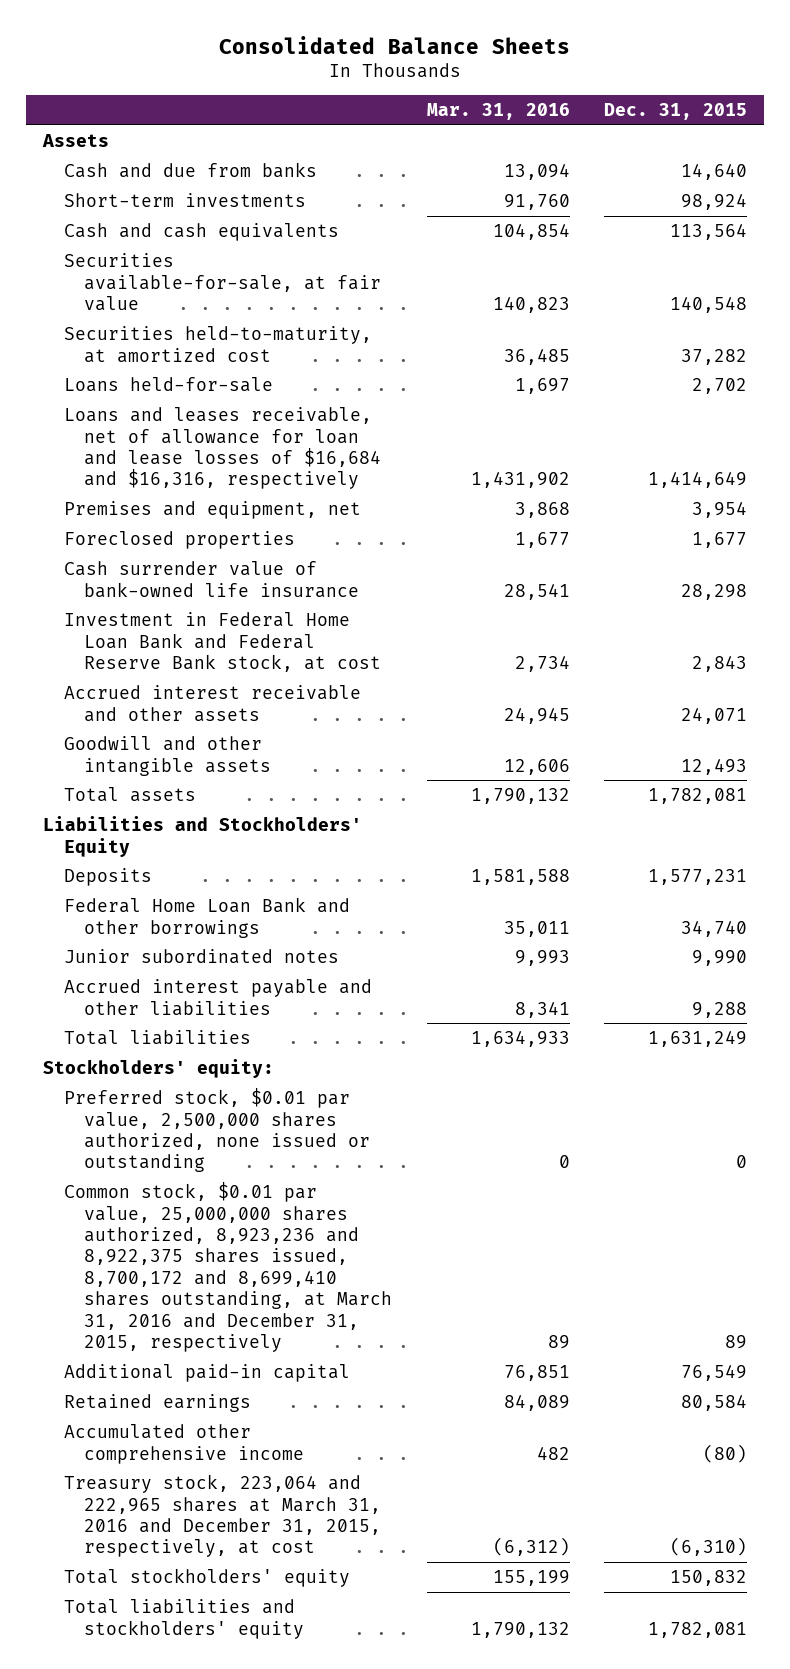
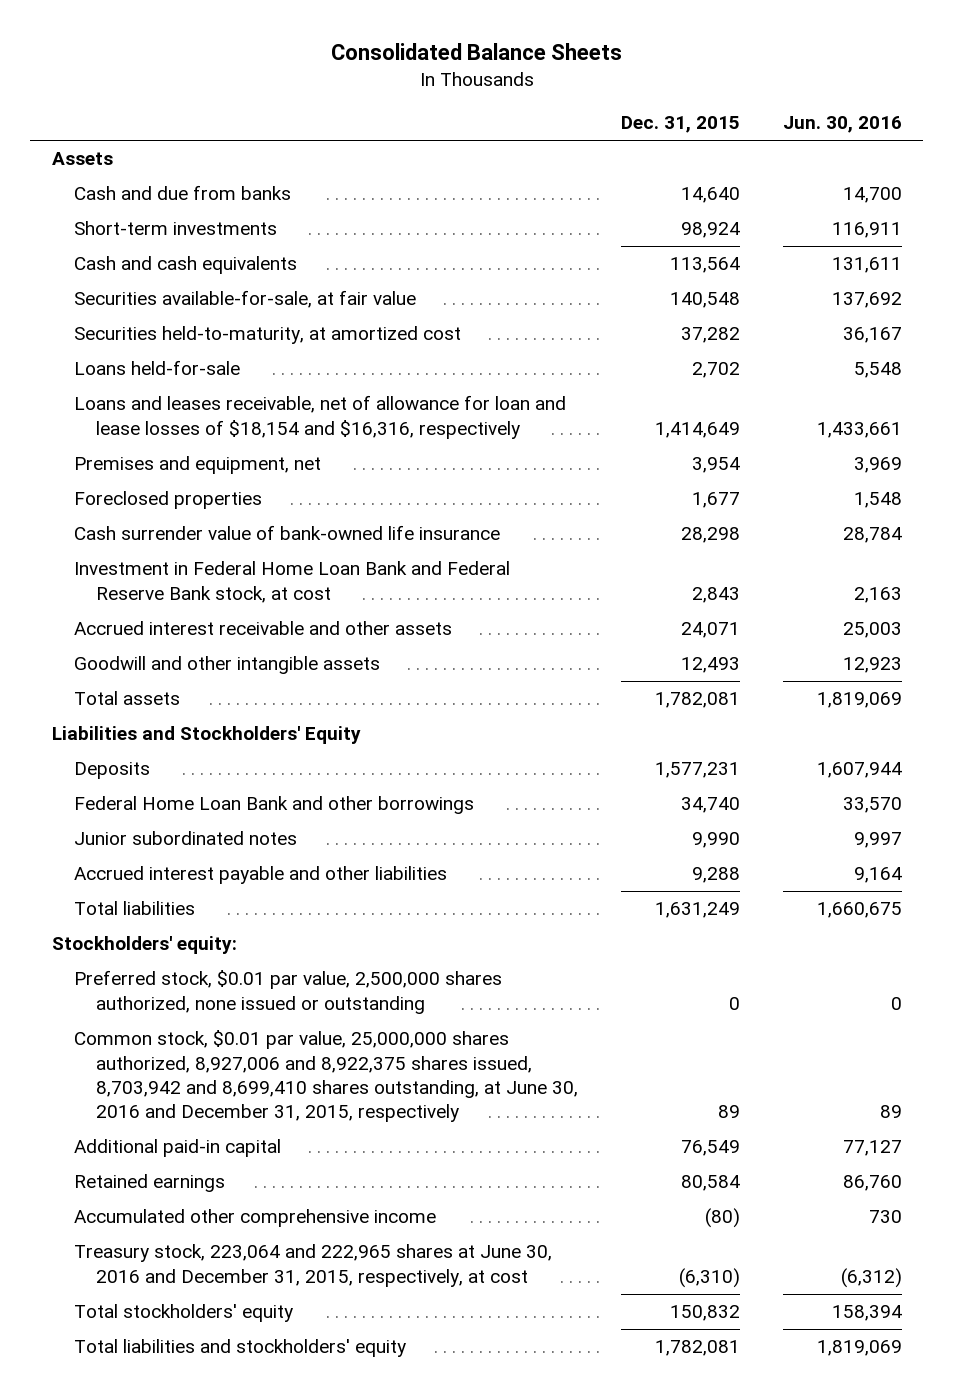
[426,103,570,121] Mar. 31, 2016 -> none
none -> [782,116,902,134] Jun. 30, 2016
[63,407,382,490] Loans and leases receivable, net of allowance for loan and lease losses of $16,684 and $16,316, respectively -> [73,395,566,439] Loans and leases receivable, net of allowance for loan and lease losses of $18,154 and $16,316, respectively
[63,1182,393,1353] Common stock, $0.01 par value, 25,000,000 shares authorized, 8,923,236 and 8,922,375 shares issued, 8,700,172 and 8,699,410 shares outstanding, at March 31, 2016 and December 31, 2015, respectively -> [73,1030,579,1122] Common stock, $0.01 par value, 25,000,000 shares authorized, 8,927,006 and 8,922,375 shares issued, 8,703,942 and 8,699,410 shares outstanding, at June 30, 2016 and December 31, 2015, respectively
[63,1474,382,1558] Treasury stock, 223,064 and 222,965 shares at March 31, 2016 and December 31, 2015, respectively, at cost -> [73,1244,552,1287] Treasury stock, 223,064 and 222,965 shares at June 30, 2016 and December 31, 2015, respectively, at cost

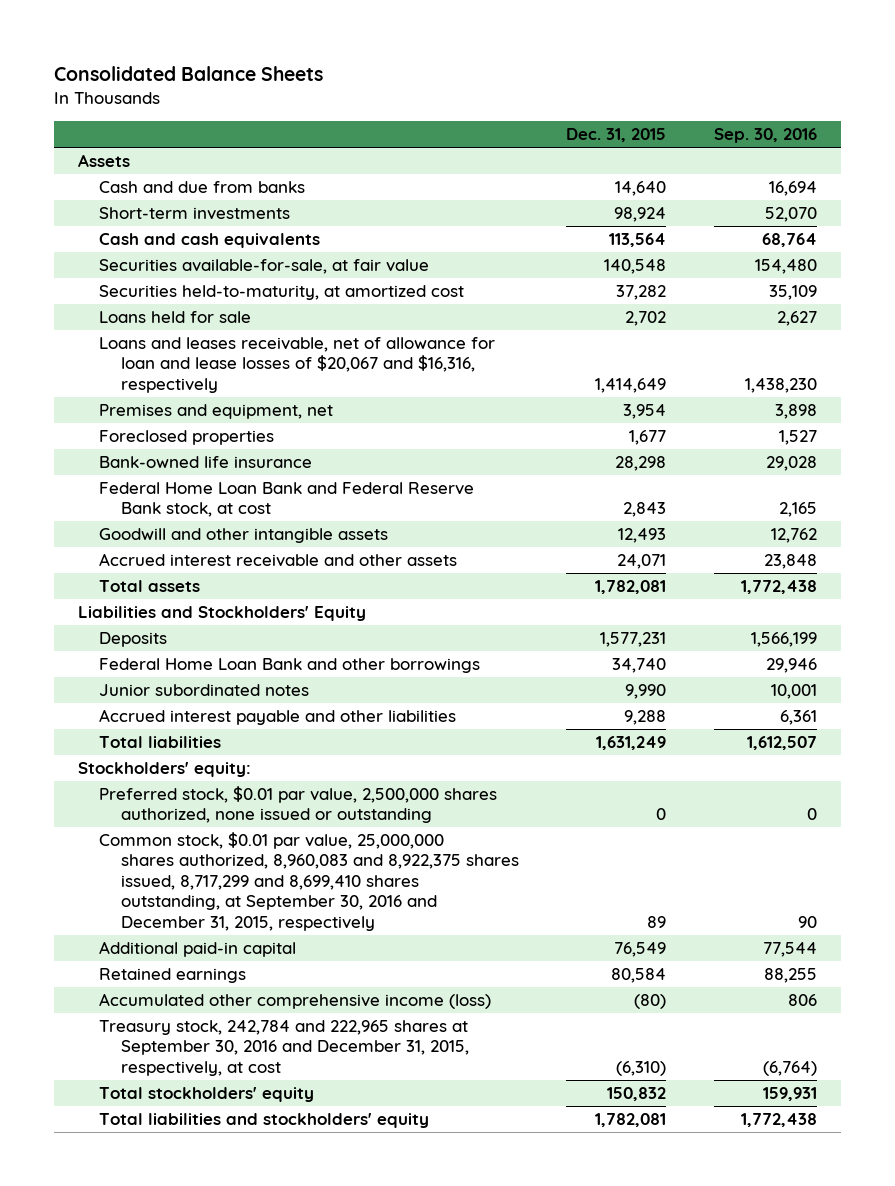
[782,116,902,134] Jun. 30, 2016 -> none
none -> [713,128,817,144] Sep. 30, 2016
[73,360,240,376] Loans held-for-sale -> [99,311,252,324] Loans held for sale
[73,395,566,439] Loans and leases receivable, net of allowance for loan and lease losses of $18,154 and $16,316, respectively -> [99,337,496,393] Loans and leases receivable, net of allowance for loan and lease losses of $20,067 and $16,316, respectively
[73,525,500,541] Cash surrender value of bank-owned life insurance -> [99,456,313,469] Bank-owned life insurance
[73,561,510,603] Investment in Federal Home Loan Bank and Federal Reserve Bank stock, at cost -> [99,482,475,518] Federal Home Loan Bank and Federal Reserve Bank stock, at cost
[73,621,452,636] Accrued interest receivable and other assets -> [99,553,458,568] Accrued interest receivable and other assets
[73,1030,579,1122] Common stock, $0.01 par value, 25,000,000 shares authorized, 8,927,006 and 8,922,375 shares issued, 8,703,942 and 8,699,410 shares outstanding, at June 30, 2016 and December 31, 2015, respectively -> [99,832,519,931] Common stock, $0.01 par value, 25,000,000 shares authorized, 8,960,083 and 8,922,375 shares issued, 8,717,299 and 8,699,410 shares outstanding, at September 30, 2016 and December 31, 2015, respectively
[73,1209,436,1228] Accumulated other comprehensive income -> [99,993,492,1010] Accumulated other comprehensive income (loss)
[73,1244,552,1287] Treasury stock, 223,064 and 222,965 shares at June 30, 2016 and December 31, 2015, respectively, at cost -> [99,1020,469,1076] Treasury stock, 242,784 and 222,965 shares at September 30, 2016 and December 31, 2015, respectively, at cost

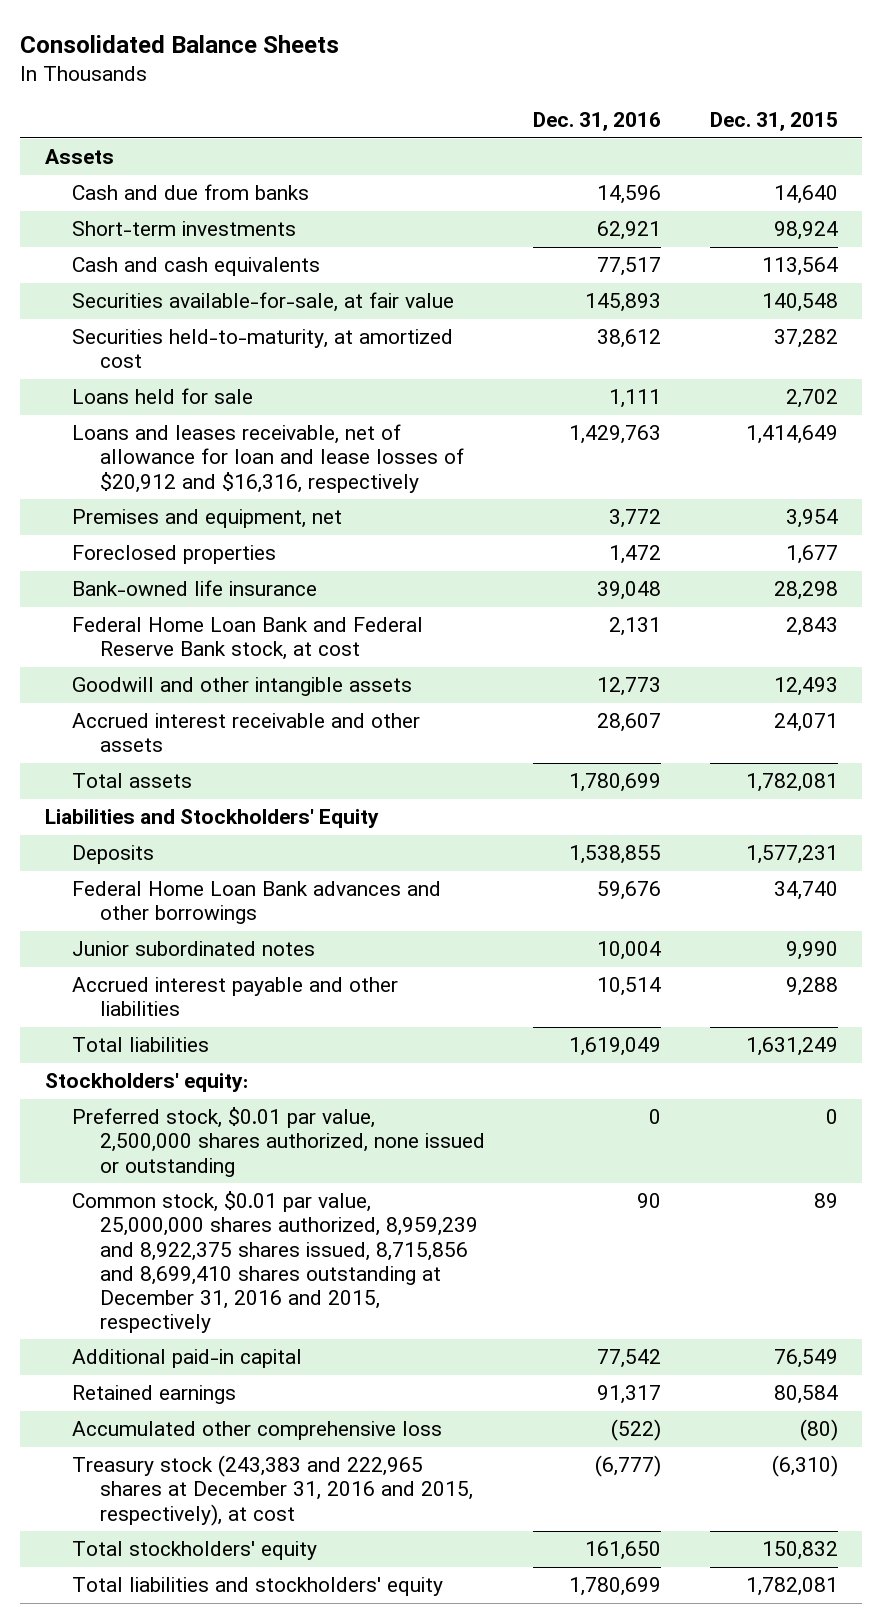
[713,128,817,144] Sep. 30, 2016 -> none
none -> [533,112,662,132] Dec. 31, 2016
[99,337,496,393] Loans and leases receivable, net of allowance for loan and lease losses of $20,067 and $16,316, respectively -> [72,424,464,493] Loans and leases receivable, net of allowance for loan and lease losses of $20,912 and $16,316, respectively
[99,658,481,674] Federal Home Loan Bank and other borrowings -> [72,881,442,925] Federal Home Loan Bank advances and other borrowings
[99,832,519,931] Common stock, $0.01 par value, 25,000,000 shares authorized, 8,960,083 and 8,922,375 shares issued, 8,717,299 and 8,699,410 shares outstanding, at September 30, 2016 and December 31, 2015, respectively -> [72,1191,478,1333] Common stock, $0.01 par value, 25,000,000 shares authorized, 8,959,239 and 8,922,375 shares issued, 8,715,856 and 8,699,410 shares outstanding at December 31, 2016 and 2015, respectively
[99,993,492,1010] Accumulated other comprehensive income (loss) -> [72,1421,443,1441] Accumulated other comprehensive loss
[99,1020,469,1076] Treasury stock, 242,784 and 222,965 shares at September 30, 2016 and December 31, 2015, respectively, at cost -> [72,1455,473,1526] Treasury stock (243,383 and 222,965 shares at December 31, 2016 and 2015, respectively), at cost

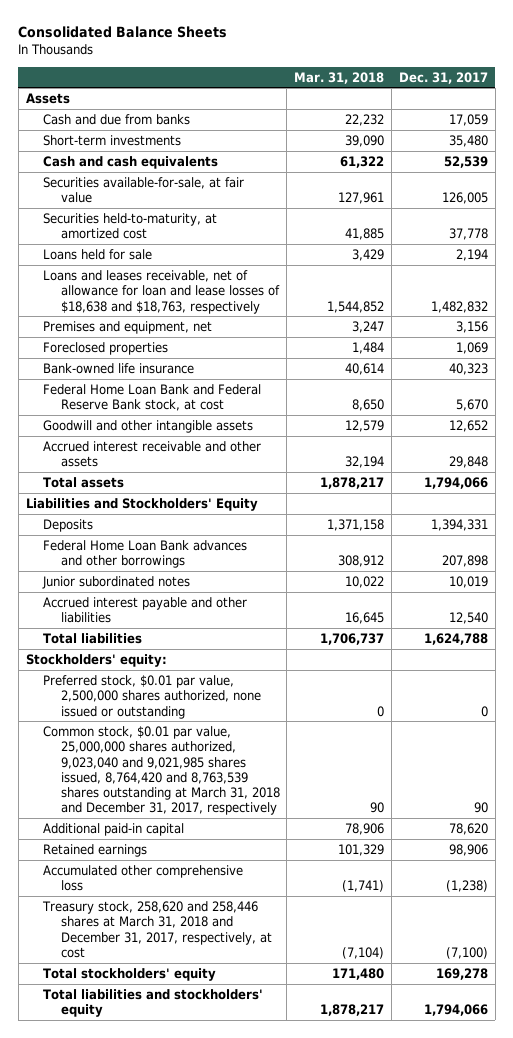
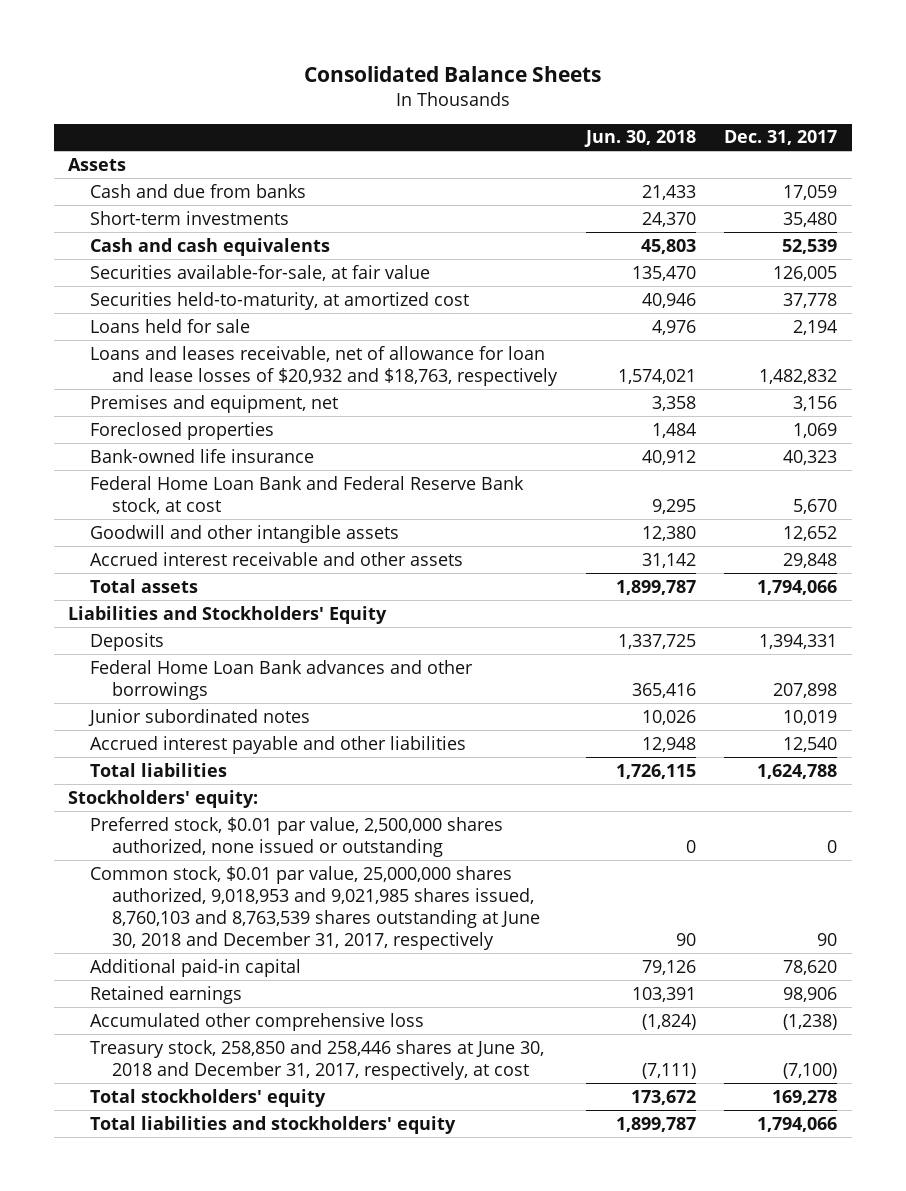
[294,71,385,84] Mar. 31, 2018 -> none
none -> [583,130,696,148] Jun. 30, 2018
[43,269,280,314] Loans and leases receivable, net of allowance for loan and lease losses of $18,638 and $18,763, respectively -> [89,345,558,386] Loans and leases receivable, net of allowance for loan and lease losses of $20,932 and $18,763, respectively
[43,725,280,816] Common stock, $0.01 par value, 25,000,000 shares authorized, 9,023,040 and 9,021,985 shares issued, 8,764,420 and 8,763,539 shares outstanding at March 31, 2018 and December 31, 2017, respectively -> [89,865,540,950] Common stock, $0.01 par value, 25,000,000 shares authorized, 9,018,953 and 9,021,985 shares issued, 8,760,103 and 8,763,539 shares outstanding at June 30, 2018 and December 31, 2017, respectively
[42,900,272,958] Treasury stock, 258,620 and 258,446 shares at March 31, 2018 and December 31, 2017, respectively, at cost -> [89,1039,544,1080] Treasury stock, 258,850 and 258,446 shares at June 30, 2018 and December 31, 2017, respectively, at cost

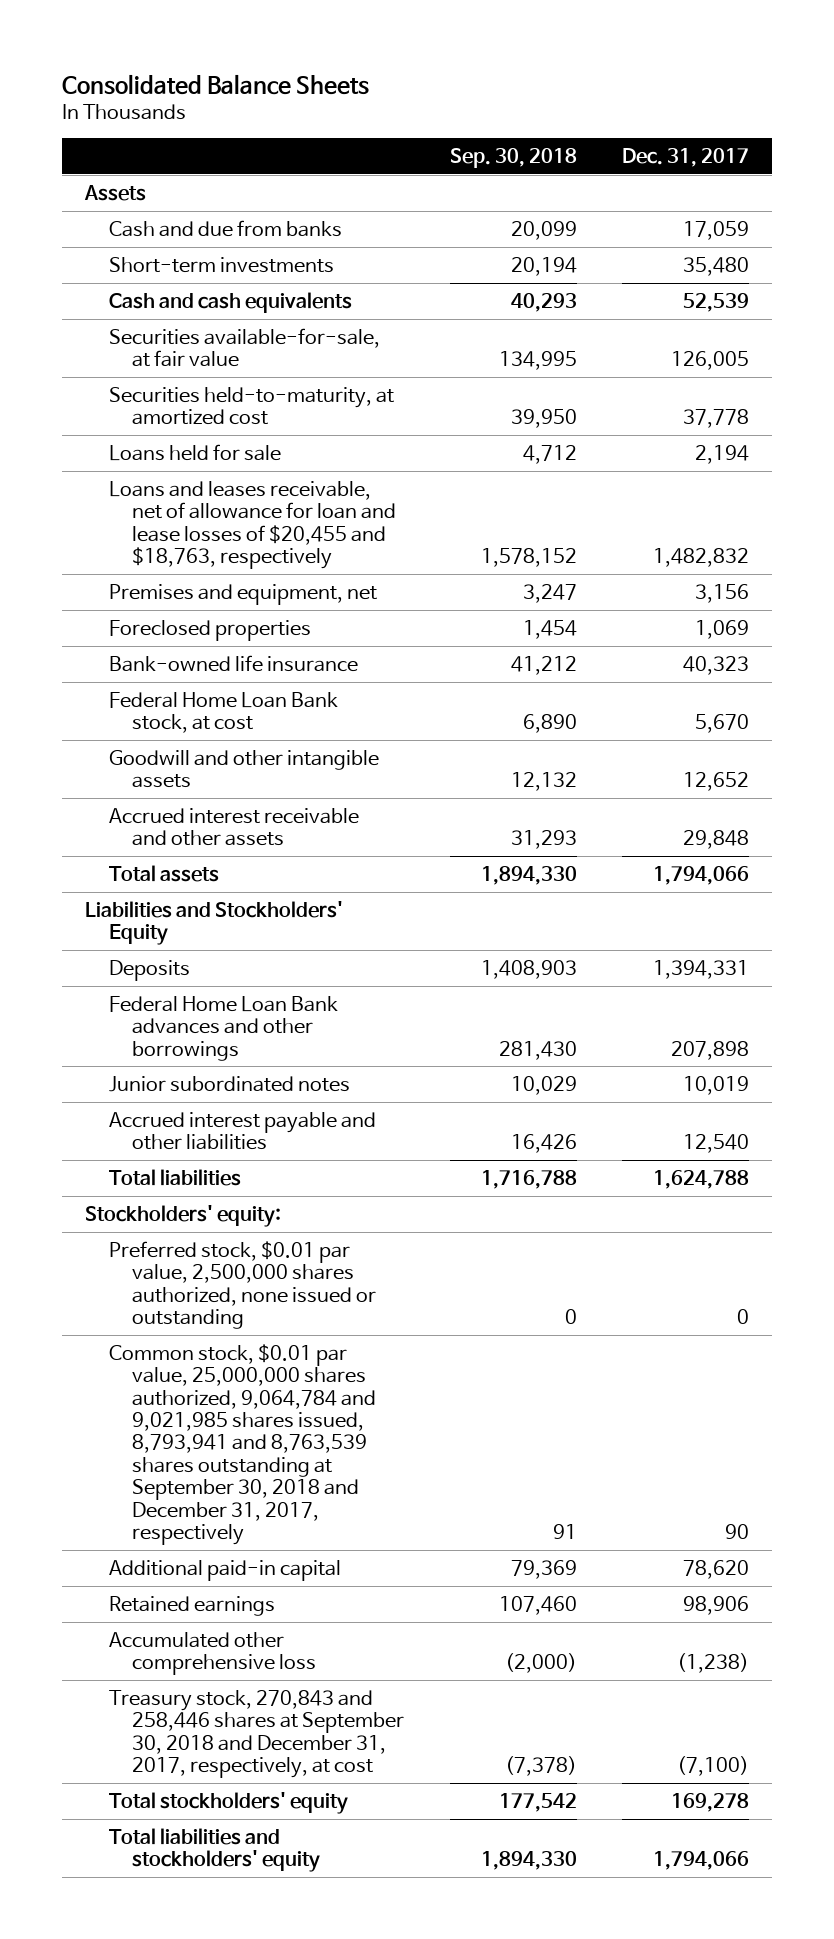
[583,130,696,148] Jun. 30, 2018 -> none
none -> [449,147,577,168] Sep. 30, 2018
[89,345,558,386] Loans and leases receivable, net of allowance for loan and lease losses of $20,932 and $18,763, respectively -> [108,480,397,570] Loans and leases receivable, net of allowance for loan and lease losses of $20,455 and $18,763, respectively
[89,475,524,514] Federal Home Loan Bank and Federal Reserve Bank stock, at cost -> [108,691,338,734] Federal Home Loan Bank stock, at cost
[89,865,540,950] Common stock, $0.01 par value, 25,000,000 shares authorized, 9,018,953 and 9,021,985 shares issued, 8,760,103 and 8,763,539 shares outstanding at June 30, 2018 and December 31, 2017, respectively -> [108,1343,377,1546] Common stock, $0.01 par value, 25,000,000 shares authorized, 9,064,784 and 9,021,985 shares issued, 8,793,941 and 8,763,539 shares outstanding at September 30, 2018 and December 31, 2017, respectively
[89,1039,544,1080] Treasury stock, 258,850 and 258,446 shares at June 30, 2018 and December 31, 2017, respectively, at cost -> [108,1689,405,1779] Treasury stock, 270,843 and 258,446 shares at September 30, 2018 and December 31, 2017, respectively, at cost

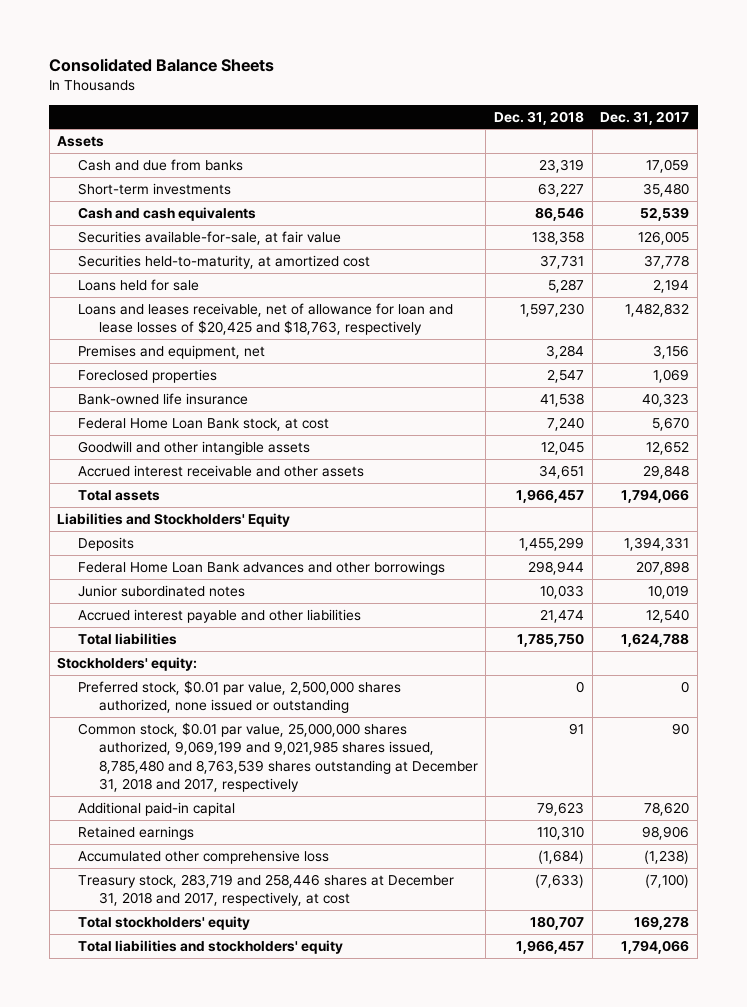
[449,147,577,168] Sep. 30, 2018 -> none
none -> [494,110,585,125] Dec. 31, 2018
[108,480,397,570] Loans and leases receivable, net of allowance for loan and lease losses of $20,455 and $18,763, respectively -> [77,302,453,336] Loans and leases receivable, net of allowance for loan and lease losses of $20,425 and $18,763, respectively
[108,1343,377,1546] Common stock, $0.01 par value, 25,000,000 shares authorized, 9,064,784 and 9,021,985 shares issued, 8,793,941 and 8,763,539 shares outstanding at September 30, 2018 and December 31, 2017, respectively -> [77,721,478,793] Common stock, $0.01 par value, 25,000,000 shares authorized, 9,069,199 and 9,021,985 shares issued, 8,785,480 and 8,763,539 shares outstanding at December 31, 2018 and 2017, respectively
[108,1689,405,1779] Treasury stock, 270,843 and 258,446 shares at September 30, 2018 and December 31, 2017, respectively, at cost -> [77,873,454,907] Treasury stock, 283,719 and 258,446 shares at December 31, 2018 and 2017, respectively, at cost

